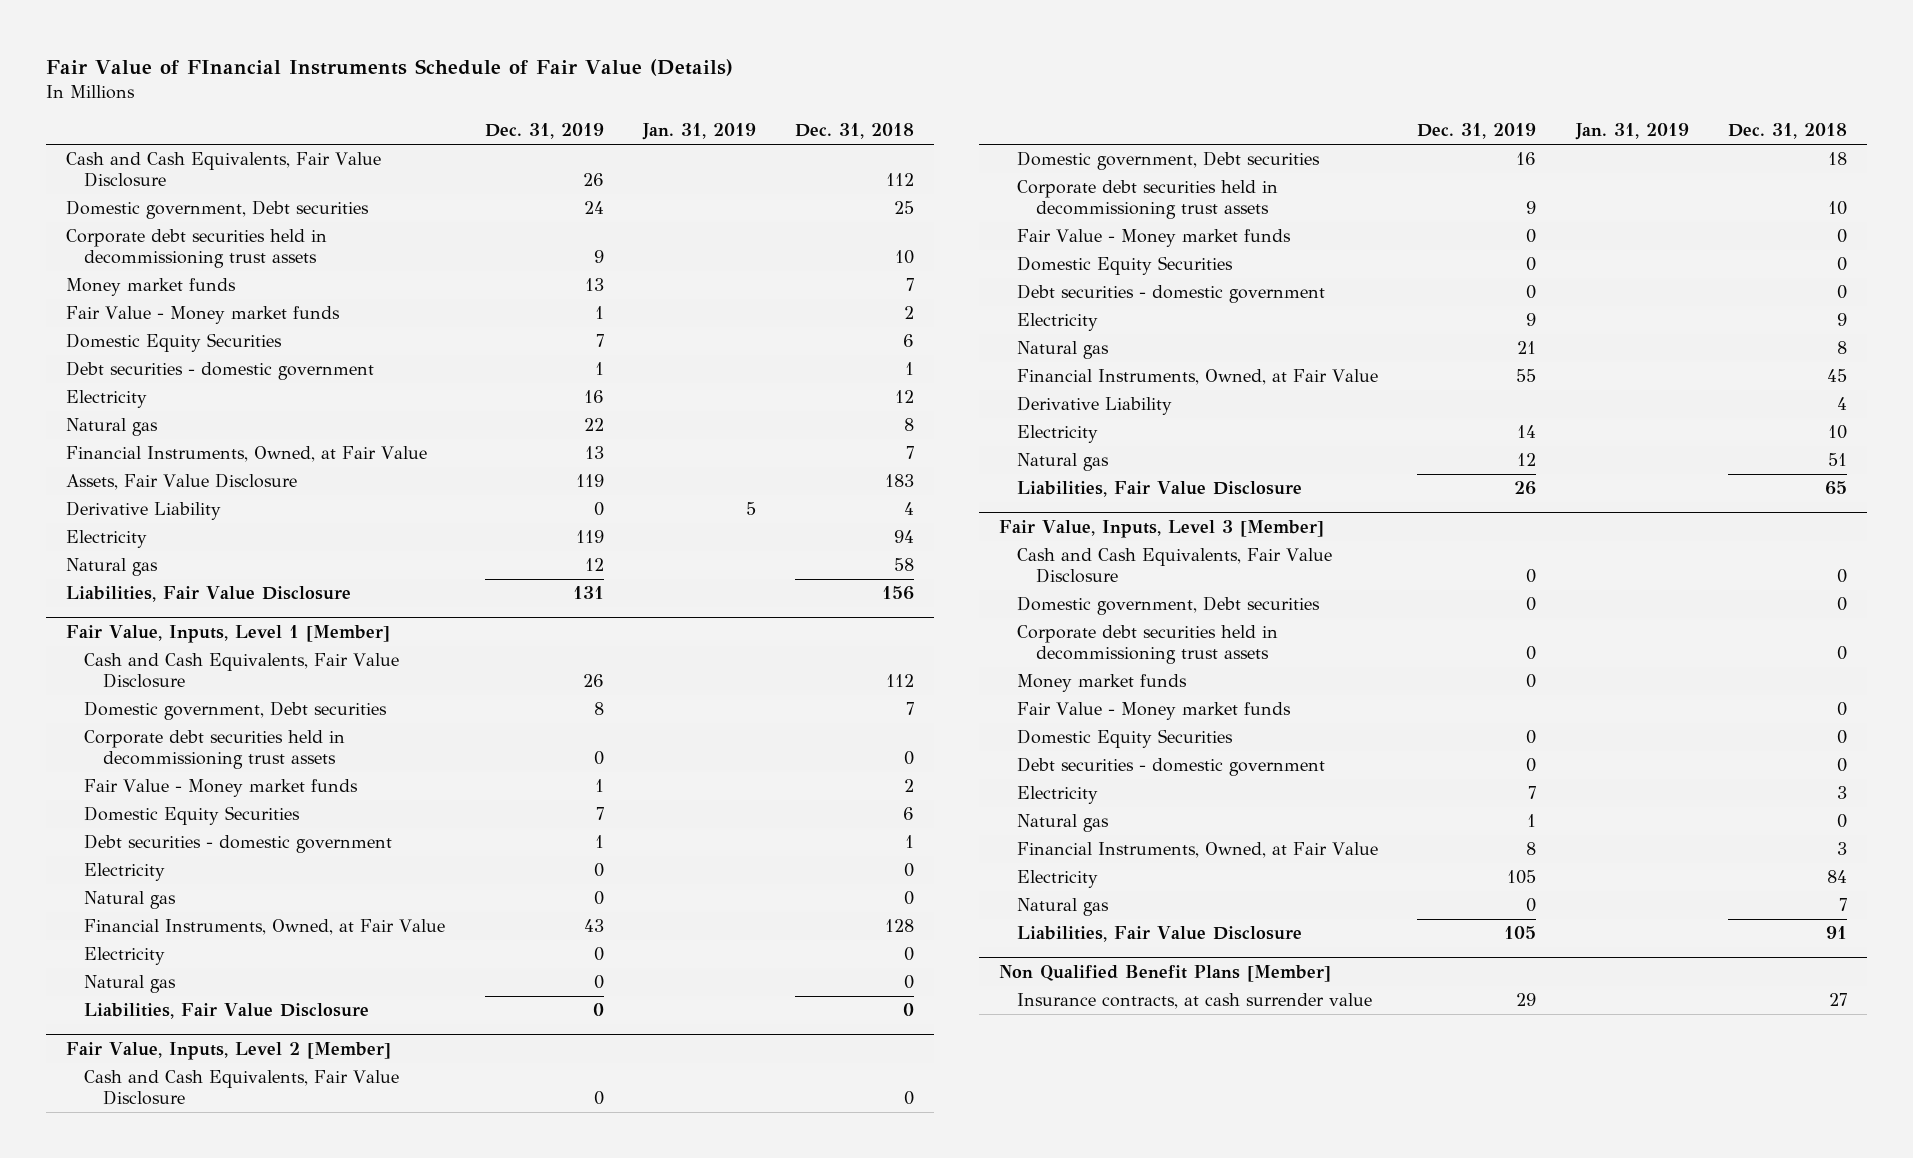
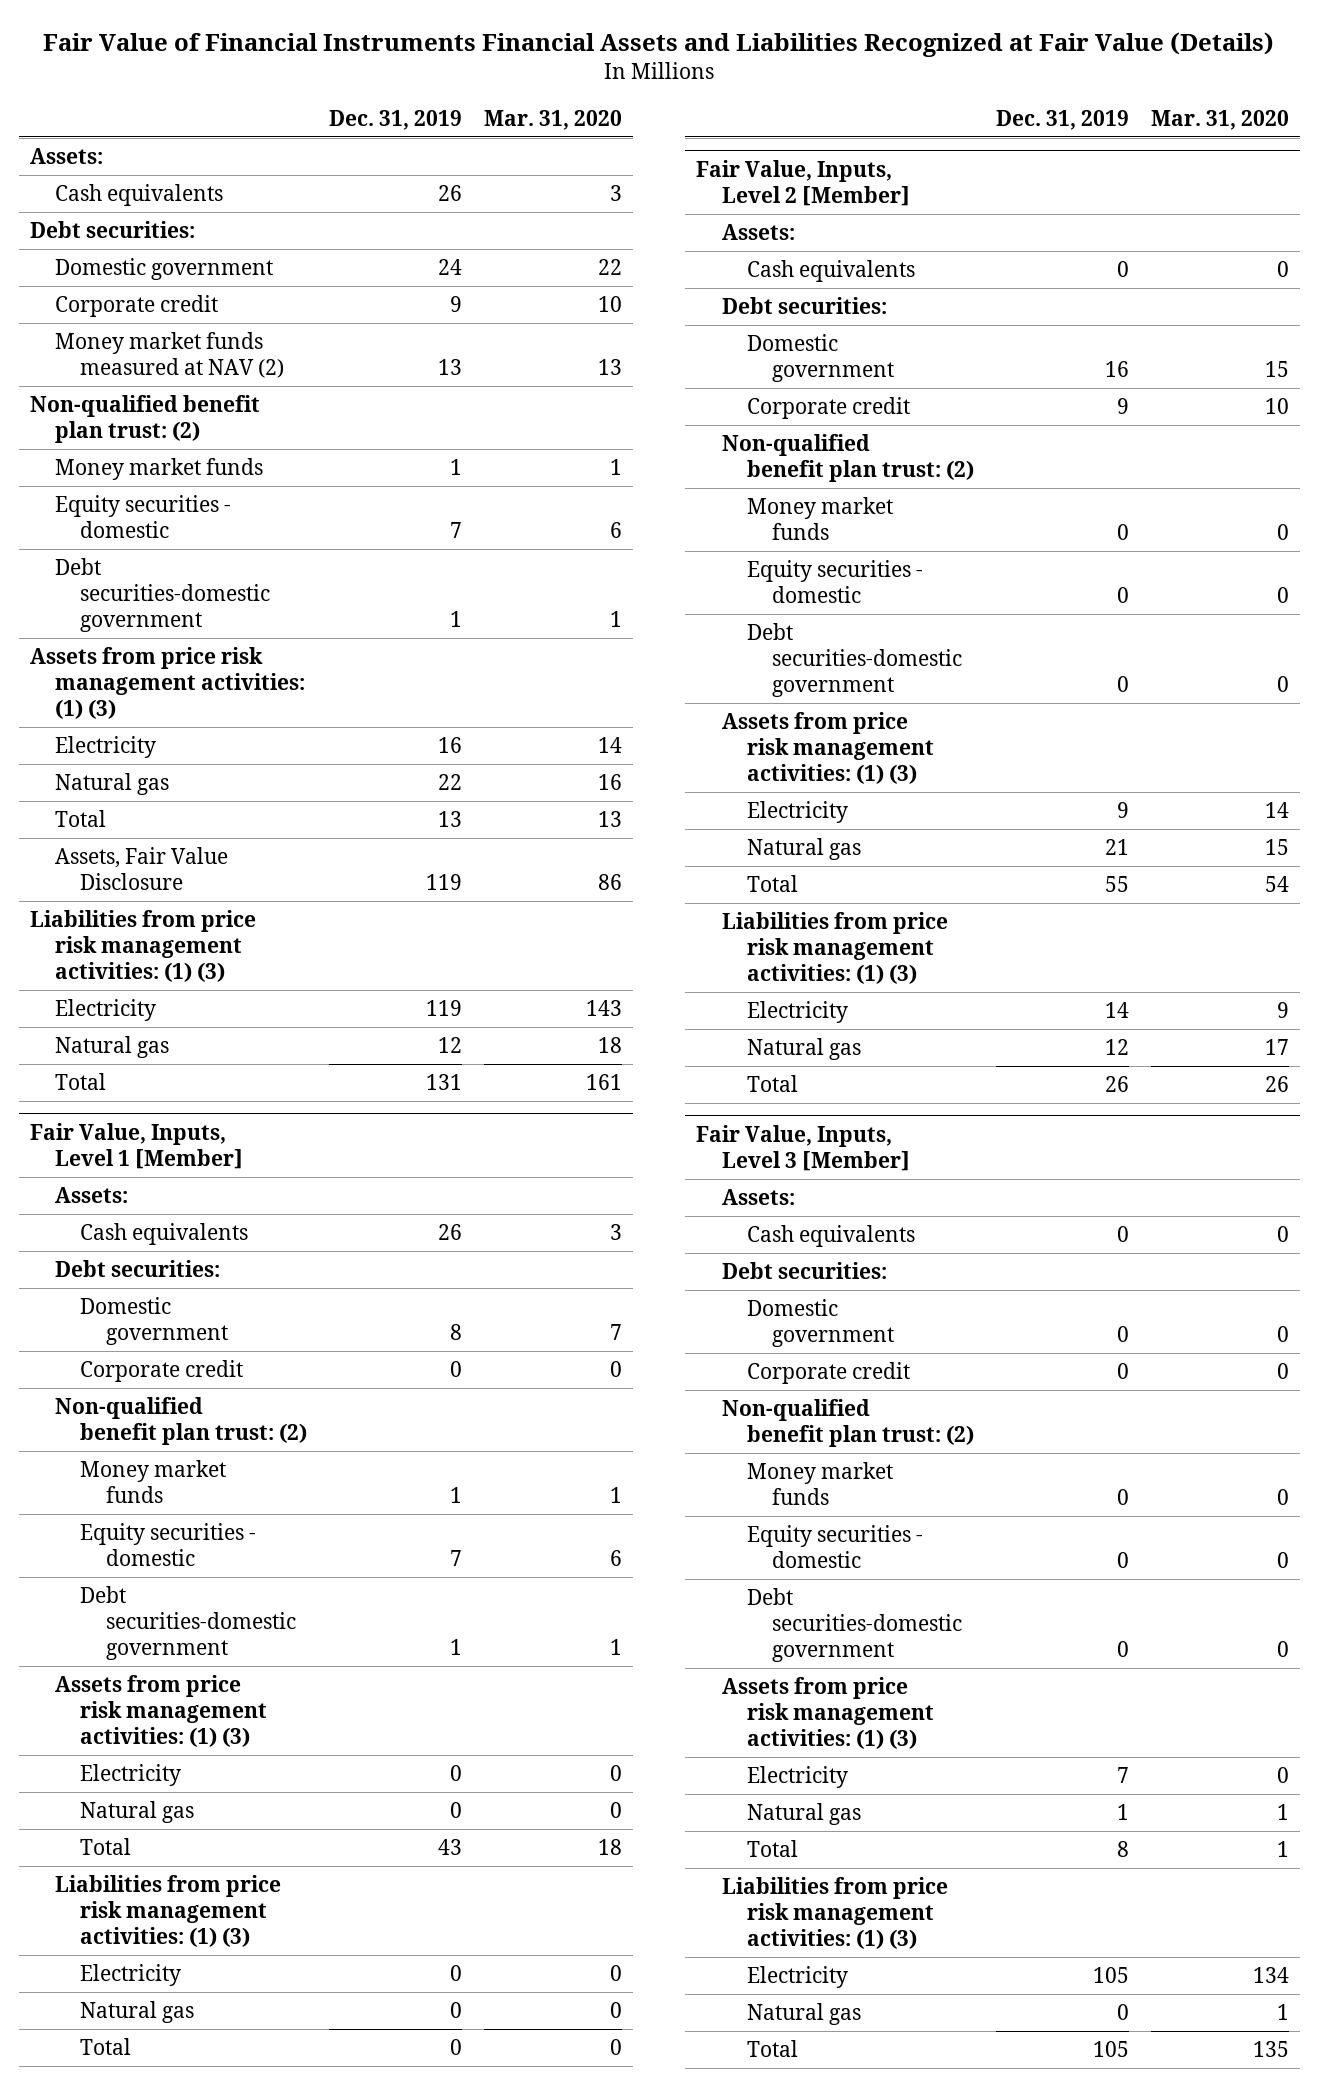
[46,59,734,77] Fair Value of FInancial Instruments Schedule of Fair Value (Details) -> [43,31,1275,57] Fair Value of Financial Instruments Financial Assets and Liabilities Recognized at Fair Value (Details)
[642,123,757,141] Jan. 31, 2019 -> none
[795,123,915,140] Dec. 31, 2018 -> none
none -> [484,109,623,130] Mar. 31, 2020
[65,229,327,269] Corporate debt securities held in decommissioning trust assets -> none
[65,306,340,325] Fair Value - Money market funds -> none
none -> [29,148,103,165] Assets:
[65,152,381,188] Cash and Cash Equivalents, Fair Value Disclosure -> [55,184,224,207] Cash equivalents
none -> [29,221,195,239] Debt securities:
[65,200,369,220] Domestic government, Debt securities -> [55,258,274,281] Domestic government
none -> [55,295,219,318] Corporate credit
none -> [55,332,285,378] Money market funds measured at NAV (2)
none -> [29,395,260,443] Non-qualified benefit plan trust: (2)
[584,278,604,292] 13 -> [450,459,463,476] 1
[65,333,282,353] Domestic Equity Securities -> [55,495,232,538] Equity securities - domestic
[65,361,374,381] Debt securities - domestic government -> [55,558,271,632] Debt securities-domestic government
none -> [29,647,306,719] Assets from price risk management activities: (1) (3)
[65,446,427,463] Financial Instruments, Owned, at Fair Value -> [55,810,107,828] Total
[65,501,221,521] Derivative Liability -> none
none -> [29,910,256,982] Liabilities from price risk management activities: (1) (3)
[65,586,351,603] Liabilities, Fair Value Disclosure -> [55,1073,107,1091] Total
[84,730,346,770] Corporate debt securities held in decommissioning trust assets -> none
none -> [55,1187,129,1204] Assets:
[84,653,400,689] Cash and Cash Equivalents, Fair Value Disclosure -> [80,1223,249,1246] Cash equivalents
none -> [55,1260,221,1278] Debt securities:
[84,701,388,721] Domestic government, Debt securities -> [80,1297,228,1345] Domestic government
none -> [80,1360,244,1383] Corporate credit
none -> [55,1397,308,1445] Non-qualified benefit plan trust: (2)
[84,779,359,798] Fair Value - Money market funds -> [80,1460,227,1503] Money market funds
[84,806,301,826] Domestic Equity Securities -> [80,1523,257,1566] Equity securities - domestic
[84,834,393,854] Debt securities - domestic government -> [80,1586,296,1660] Debt securities-domestic government
none -> [55,1675,268,1747] Assets from price risk management activities: (1) (3)
[84,919,446,936] Financial Instruments, Owned, at Fair Value -> [80,1838,132,1856] Total
none -> [55,1875,282,1947] Liabilities from price risk management activities: (1) (3)
[84,1003,370,1020] Liabilities, Fair Value Disclosure -> [80,2038,132,2056] Total
[1017,180,1279,220] Corporate debt securities held in decommissioning trust assets -> none
none -> [721,224,795,241] Assets:
[84,1070,400,1106] Cash and Cash Equivalents, Fair Value Disclosure -> [747,260,916,283] Cash equivalents
none -> [721,297,887,315] Debt securities:
[1017,151,1321,171] Domestic government, Debt securities -> [747,334,895,382] Domestic government
none -> [747,397,911,420] Corporate credit
none -> [721,434,975,482] Non-qualified benefit plan trust: (2)
[1017,229,1292,248] Fair Value - Money market funds -> [747,497,894,540] Money market funds
[1017,256,1234,276] Domestic Equity Securities -> [747,560,924,603] Equity securities - domestic
[1017,284,1326,304] Debt securities - domestic government -> [747,623,963,697] Debt securities-domestic government
none -> [721,712,935,784] Assets from price risk management activities: (1) (3)
[1017,396,1173,416] Derivative Liability -> none
[1017,369,1379,386] Financial Instruments, Owned, at Fair Value -> [747,875,799,893] Total
none -> [721,912,948,984] Liabilities from price risk management activities: (1) (3)
[1017,481,1303,498] Liabilities, Fair Value Disclosure -> [747,1075,799,1093] Total
[1017,625,1279,665] Corporate debt securities held in decommissioning trust assets -> none
none -> [721,1189,795,1206] Assets:
[1017,548,1333,584] Cash and Cash Equivalents, Fair Value Disclosure -> [747,1225,916,1248] Cash equivalents
none -> [721,1262,887,1280] Debt securities:
[1017,596,1321,616] Domestic government, Debt securities -> [747,1299,895,1347] Domestic government
none -> [747,1362,911,1385] Corporate credit
none -> [721,1399,975,1447] Non-qualified benefit plan trust: (2)
[1017,702,1292,721] Fair Value - Money market funds -> none
[1017,729,1234,749] Domestic Equity Securities -> [747,1525,924,1568] Equity securities - domestic
[1017,757,1326,777] Debt securities - domestic government -> [747,1588,963,1662] Debt securities-domestic government
none -> [721,1677,935,1749] Assets from price risk management activities: (1) (3)
[1017,842,1379,859] Financial Instruments, Owned, at Fair Value -> [747,1840,799,1858] Total
none -> [721,1877,948,1949] Liabilities from price risk management activities: (1) (3)
[998,964,1331,982] Non Qualified Benefit Plans [Member] -> none
[1017,993,1373,1010] Insurance contracts, at cash surrender value -> none
[1017,926,1303,943] Liabilities, Fair Value Disclosure -> [747,2040,799,2058] Total

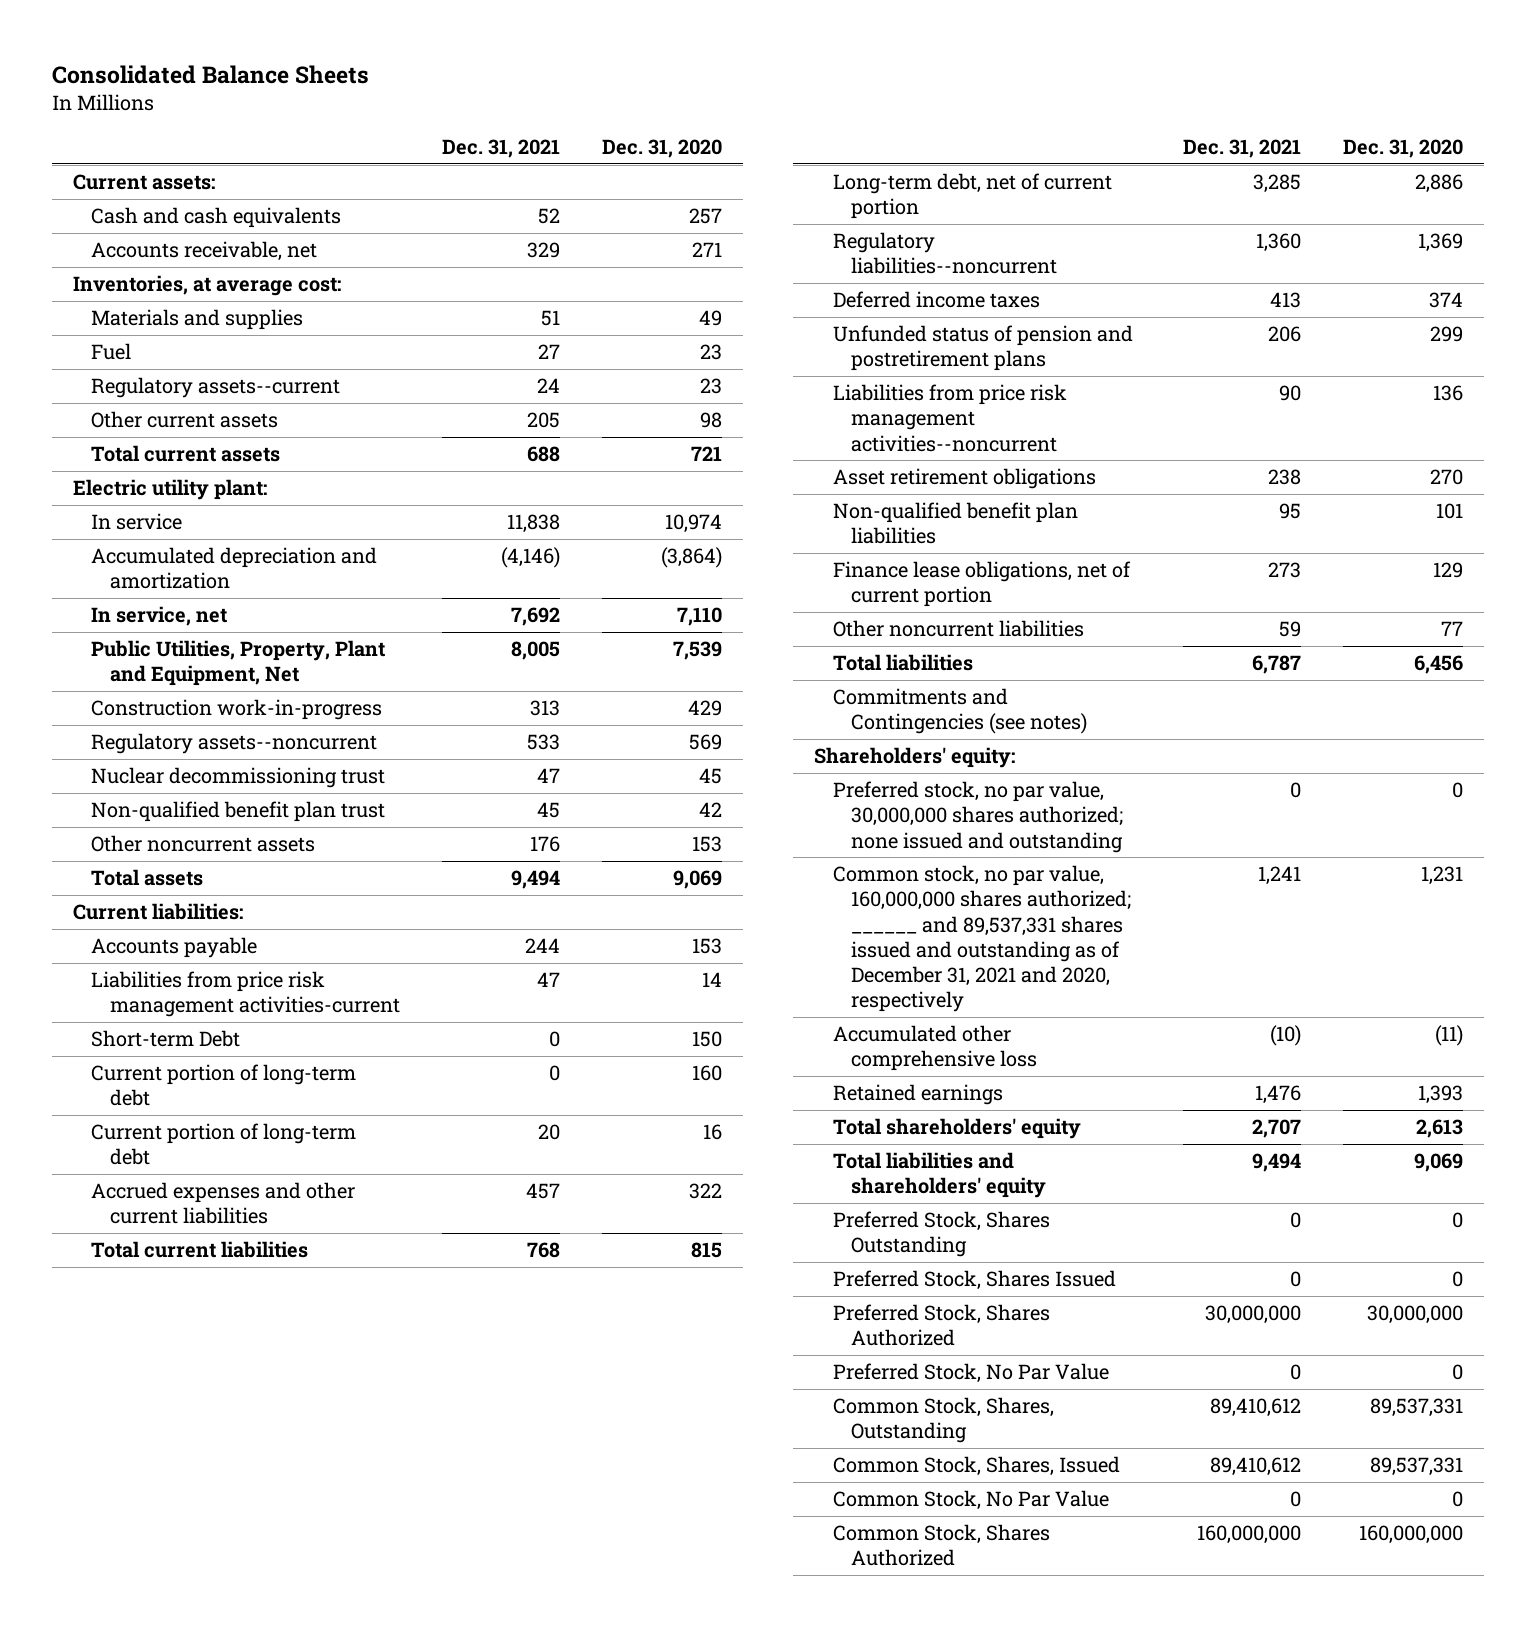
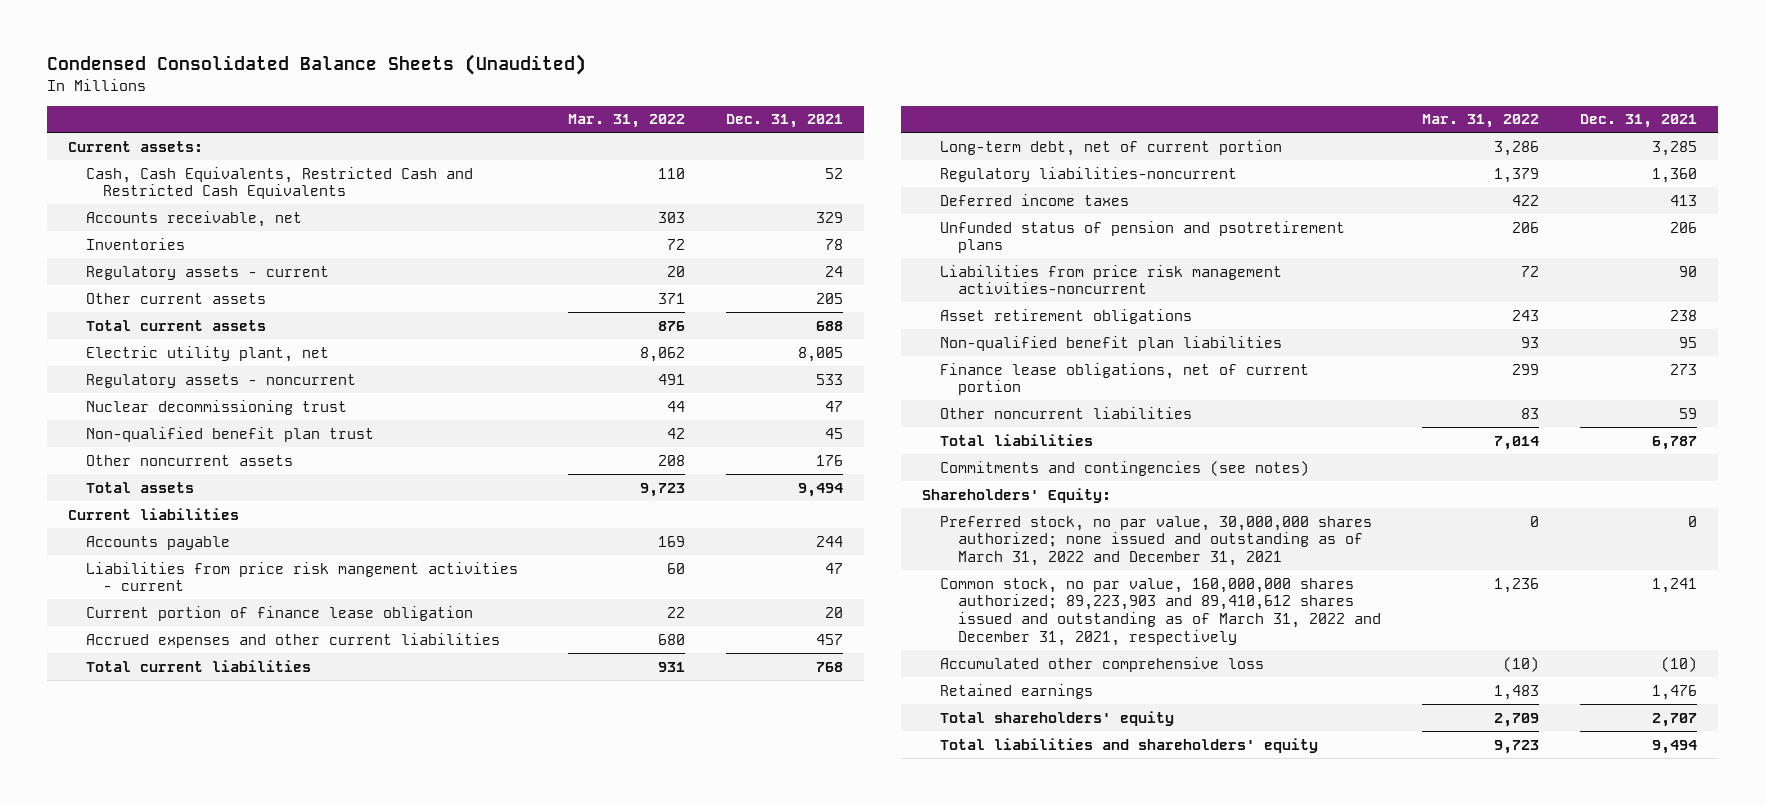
[51,64,369,84] Consolidated Balance Sheets -> [47,54,587,76] Condensed Consolidated Balance Sheets (Unaudited)
[601,139,722,159] Dec. 31, 2020 -> none
none -> [567,114,685,129] Mar. 31, 2022
[91,207,342,229] Cash and cash equivalents -> [85,166,473,200] Cash, Cash Equivalents, Restricted Cash and Restricted Cash Equivalents
[72,275,341,297] Inventories, at average cost: -> none
[91,309,304,331] Materials and supplies -> none
[91,343,132,361] Fuel -> none
none -> [85,237,185,250] Inventories
[91,377,341,399] Regulatory assets--current -> [85,265,329,280] Regulatory assets - current
[72,479,267,501] Electric utility plant: -> none
[91,513,183,531] In service -> none
[91,547,378,590] Accumulated depreciation and amortization -> none
[91,606,228,627] In service, net -> none
[91,699,383,721] Construction work-in-progress -> none
[91,640,386,687] Public Utilities, Property, Plant and Equipment, Net -> [85,345,329,362] Electric utility plant, net
[91,733,378,755] Regulatory assets--noncurrent -> [85,373,356,388] Regulatory assets - noncurrent
[72,903,243,921] Current liabilities: -> [67,507,239,520] Current liabilities
[91,1030,241,1048] Short-term Debt -> none
[91,1064,357,1107] Current portion of long-term debt -> none
[91,971,400,1018] Liabilities from price risk management activities-current -> [85,561,518,592] Liabilities from price risk mangement activities - current
[91,1123,357,1166] Current portion of long-term debt -> [85,605,473,621] Current portion of finance lease obligation
[832,232,1058,275] Regulatory liabilities--noncurrent -> [939,166,1237,182] Regulatory liabilities-noncurrent
[832,325,1133,372] Unfunded status of pension and postretirement plans -> [939,220,1345,254] Unfunded status of pension and psotretirement plans
[832,384,1067,452] Liabilities from price risk management activities--noncurrent -> [939,264,1282,295] Liabilities from price risk management activities-noncurrent
[832,688,1088,735] Commitments and Contingencies (see notes) -> [939,460,1309,476] Commitments and contingencies (see notes)
[814,747,1016,769] Shareholders' equity: -> [921,487,1111,503] Shareholders' Equity:
[832,781,1124,853] Preferred stock, no par value, 30,000,000 shares authorized; none issued and outstanding -> [939,515,1372,567] Preferred stock, no par value, 30,000,000 shares authorized; none issued and outstanding as of March 31, 2022 and December 31, 2021
[832,865,1132,1013] Common stock, no par value, 160,000,000 shares authorized; ______ and 89,537,331 shares issued and outstanding as of December 31, 2021 and 2020, respectively -> [939,577,1381,646] Common stock, no par value, 160,000,000 shares authorized; 89,223,903 and 89,410,612 shares issued and outstanding as of March 31, 2022 and December 31, 2021, respectively
[832,1211,1050,1258] Preferred Stock, Shares Outstanding -> none
[832,1270,1116,1291] Preferred Stock, Shares Issued -> none
[832,1304,1050,1347] Preferred Stock, Shares Authorized -> none
[832,1363,1109,1384] Preferred Stock, No Par Value -> none
[832,1397,1054,1444] Common Stock, Shares, Outstanding -> none
[832,1456,1120,1477] Common Stock, Shares, Issued -> none
[832,1490,1109,1511] Common Stock, No Par Value -> none
[832,1524,1050,1567] Common Stock, Shares Authorized -> none

